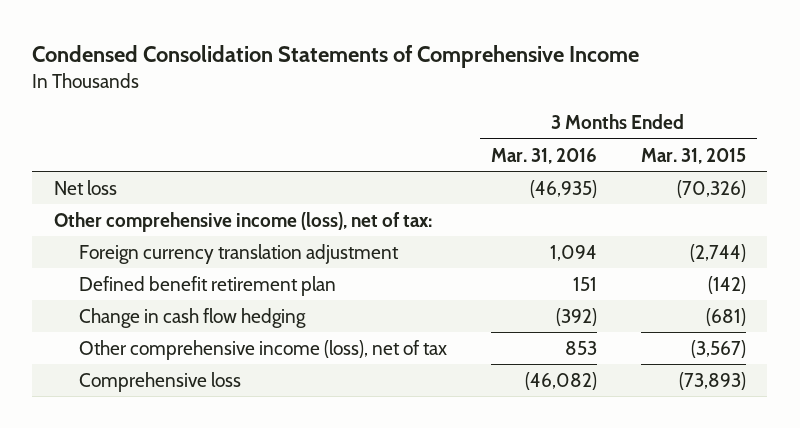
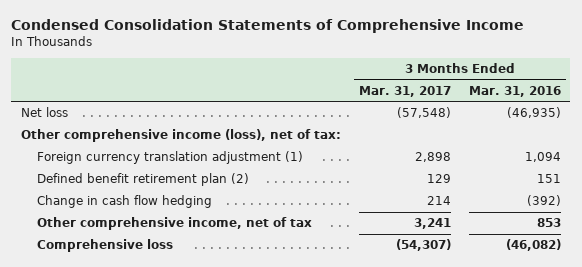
[640,147,746,164] Mar. 31, 2015 -> none
none -> [358,85,451,97] Mar. 31, 2017
[79,243,400,264] Foreign currency translation adjustment -> [36,151,303,165] Foreign currency translation adjustment (1)
[79,275,337,296] Defined benefit retirement plan -> [36,173,249,187] Defined benefit retirement plan (2)
[79,339,448,360] Other comprehensive income (loss), net of tax -> [36,217,312,231] Other comprehensive income, net of tax

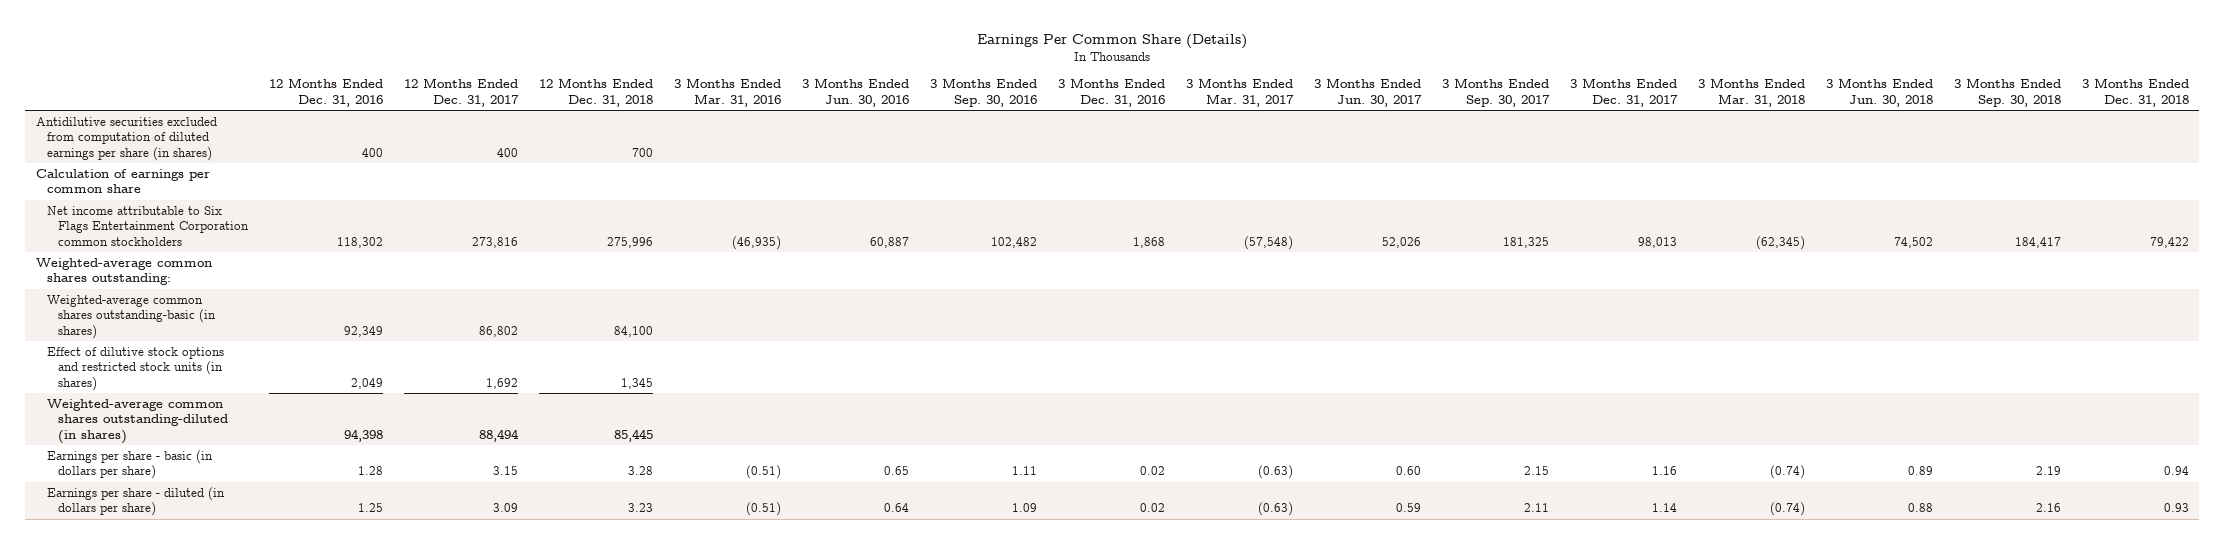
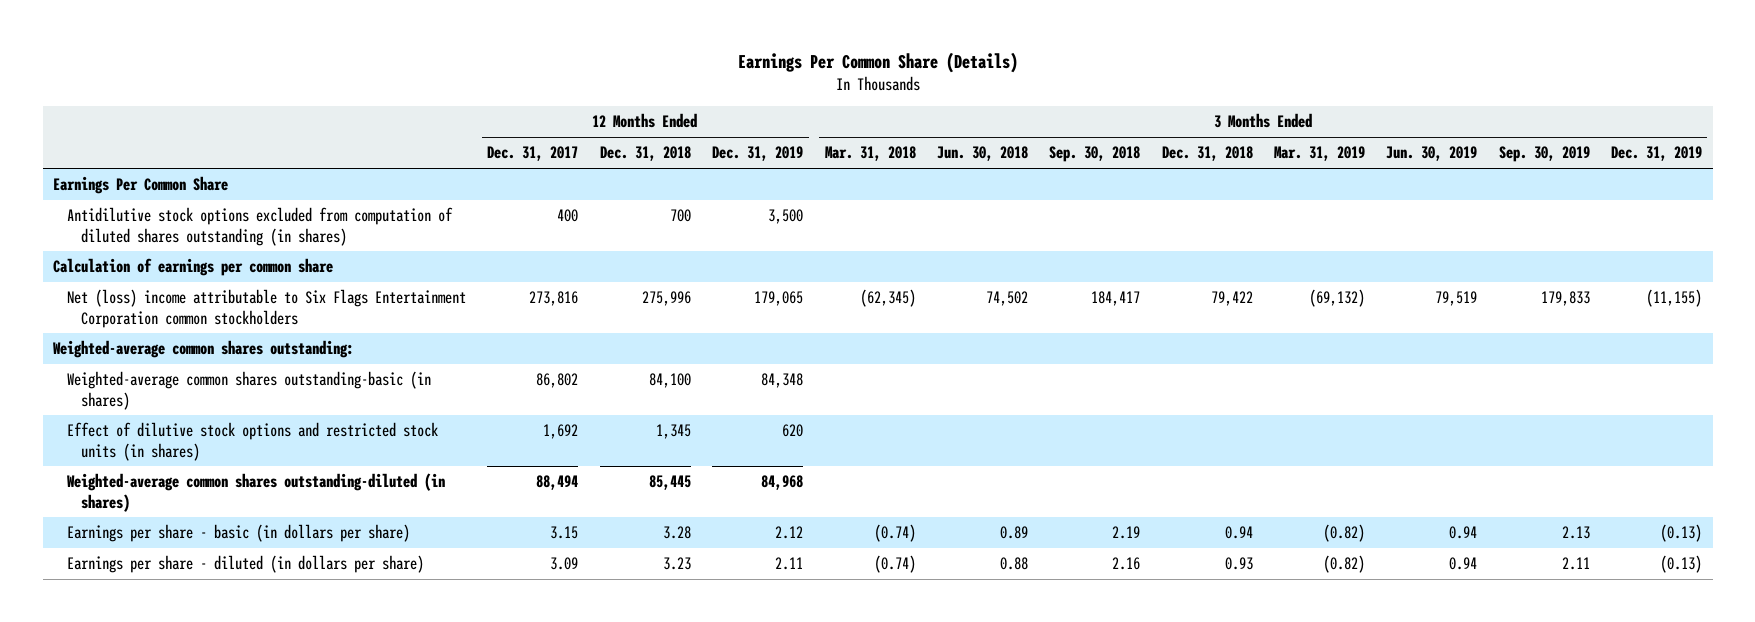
[268,78,383,107] 12 Months Ended Dec. 31, 2016 -> none
[673,78,781,107] 3 Months Ended Mar. 31, 2016 -> none
[801,78,909,107] 3 Months Ended Jun. 30, 2016 -> none
[929,78,1037,107] 3 Months Ended Sep. 30, 2016 -> none
[1057,78,1165,107] 3 Months Ended Dec. 31, 2016 -> none
[1185,78,1294,107] 3 Months Ended Mar. 31, 2017 -> none
[1313,78,1422,107] 3 Months Ended Jun. 30, 2017 -> none
[1441,78,1550,107] 3 Months Ended Sep. 30, 2017 -> none
[1569,78,1678,107] 3 Months Ended Dec. 31, 2017 -> none
none -> [712,146,804,162] Dec. 31, 2019
none -> [1273,146,1365,162] Mar. 31, 2019
none -> [1386,146,1478,162] Jun. 30, 2019
none -> [1498,146,1590,163] Sep. 30, 2019
none -> [1610,146,1702,162] Dec. 31, 2019
none -> [53,176,229,195] Earnings Per Common Share
[35,117,217,161] Antidilutive securities excluded from computation of diluted earnings per share (in shares) -> [67,207,454,246] Antidilutive stock options excluded from computation of diluted shares outstanding (in shares)
[46,206,249,246] Net income attributable to Six Flags Entertainment Corporation common stockholders -> [67,289,467,328] Net (loss) income attributable to Six Flags Entertainment Corporation common stockholders

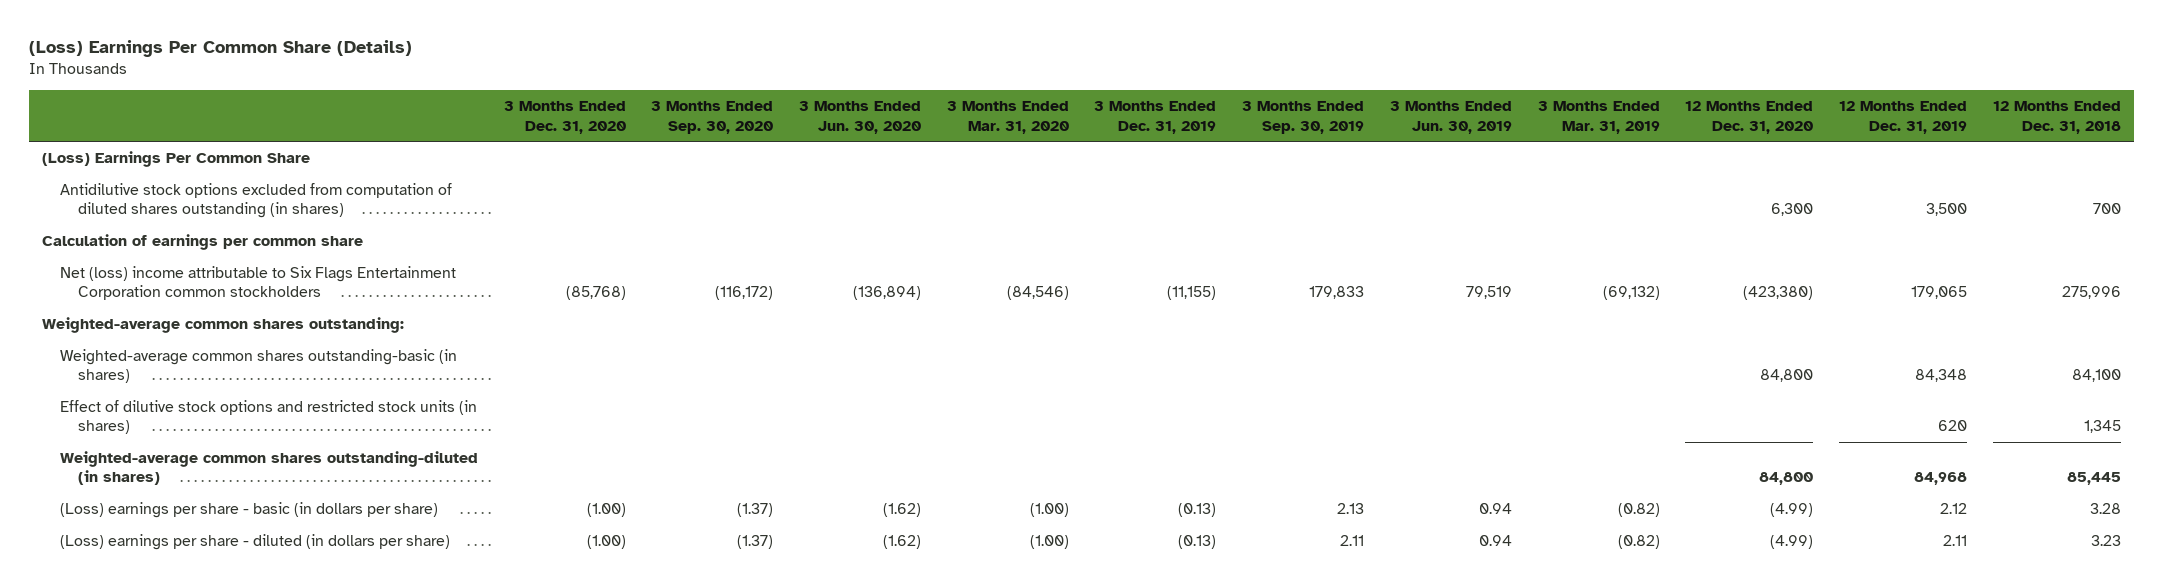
[737,51,1018,73] Earnings Per Common Share (Details) -> [28,40,412,58] (Loss) Earnings Per Common Share (Details)
[487,146,579,162] Dec. 31, 2017 -> none
[824,146,916,162] Mar. 31, 2018 -> none
[936,146,1028,162] Jun. 30, 2018 -> none
[1049,146,1141,163] Sep. 30, 2018 -> none
[1161,146,1253,162] Dec. 31, 2018 -> none
none -> [503,101,626,134] 3 Months Ended Dec. 31, 2020
none -> [651,101,774,134] 3 Months Ended Sep. 30, 2020
none -> [799,101,922,134] 3 Months Ended Jun. 30, 2020
none -> [946,101,1069,134] 3 Months Ended Mar. 31, 2020
none -> [1685,101,1814,134] 12 Months Ended Dec. 31, 2020
[53,176,229,195] Earnings Per Common Share -> [41,151,310,168] (Loss) Earnings Per Common Share
[67,524,411,543] Earnings per share - basic (in dollars per share) -> [59,502,438,519] (Loss) earnings per share - basic (in dollars per share)
[67,555,425,574] Earnings per share - diluted (in dollars per share) -> [59,534,450,551] (Loss) earnings per share - diluted (in dollars per share)

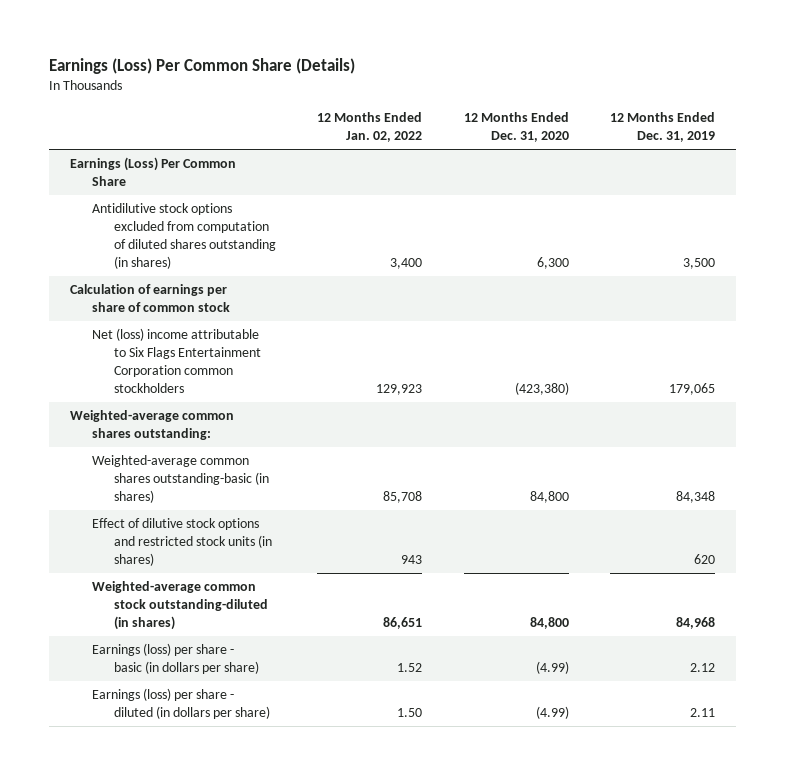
[28,40,412,58] (Loss) Earnings Per Common Share (Details) -> [48,57,355,74] Earnings (Loss) Per Common Share (Details)
[503,101,626,134] 3 Months Ended Dec. 31, 2020 -> none
[651,101,774,134] 3 Months Ended Sep. 30, 2020 -> none
[799,101,922,134] 3 Months Ended Jun. 30, 2020 -> none
[946,101,1069,134] 3 Months Ended Mar. 31, 2020 -> none
[1094,101,1217,134] 3 Months Ended Dec. 31, 2019 -> none
[1242,101,1365,134] 3 Months Ended Sep. 30, 2019 -> none
[1389,101,1512,134] 3 Months Ended Jun. 30, 2019 -> none
[1537,101,1660,134] 3 Months Ended Mar. 31, 2019 -> none
[1992,101,2121,134] 12 Months Ended Dec. 31, 2018 -> none
none -> [317,112,423,143] 12 Months Ended Jan. 02, 2022
[41,151,310,168] (Loss) Earnings Per Common Share -> [69,157,236,187] Earnings (Loss) Per Common Share
[41,234,363,251] Calculation of earnings per common share -> [69,284,230,313] Calculation of earnings per share of common stock
[59,451,478,486] Weighted-average common shares outstanding-diluted (in shares) -> [91,581,269,631] Weighted-average common stock outstanding-diluted (in shares)
[59,502,438,519] (Loss) earnings per share - basic (in dollars per share) -> [91,643,260,675] Earnings (loss) per share - basic (in dollars per share)
[59,534,450,551] (Loss) earnings per share - diluted (in dollars per share) -> [91,688,271,720] Earnings (loss) per share - diluted (in dollars per share)

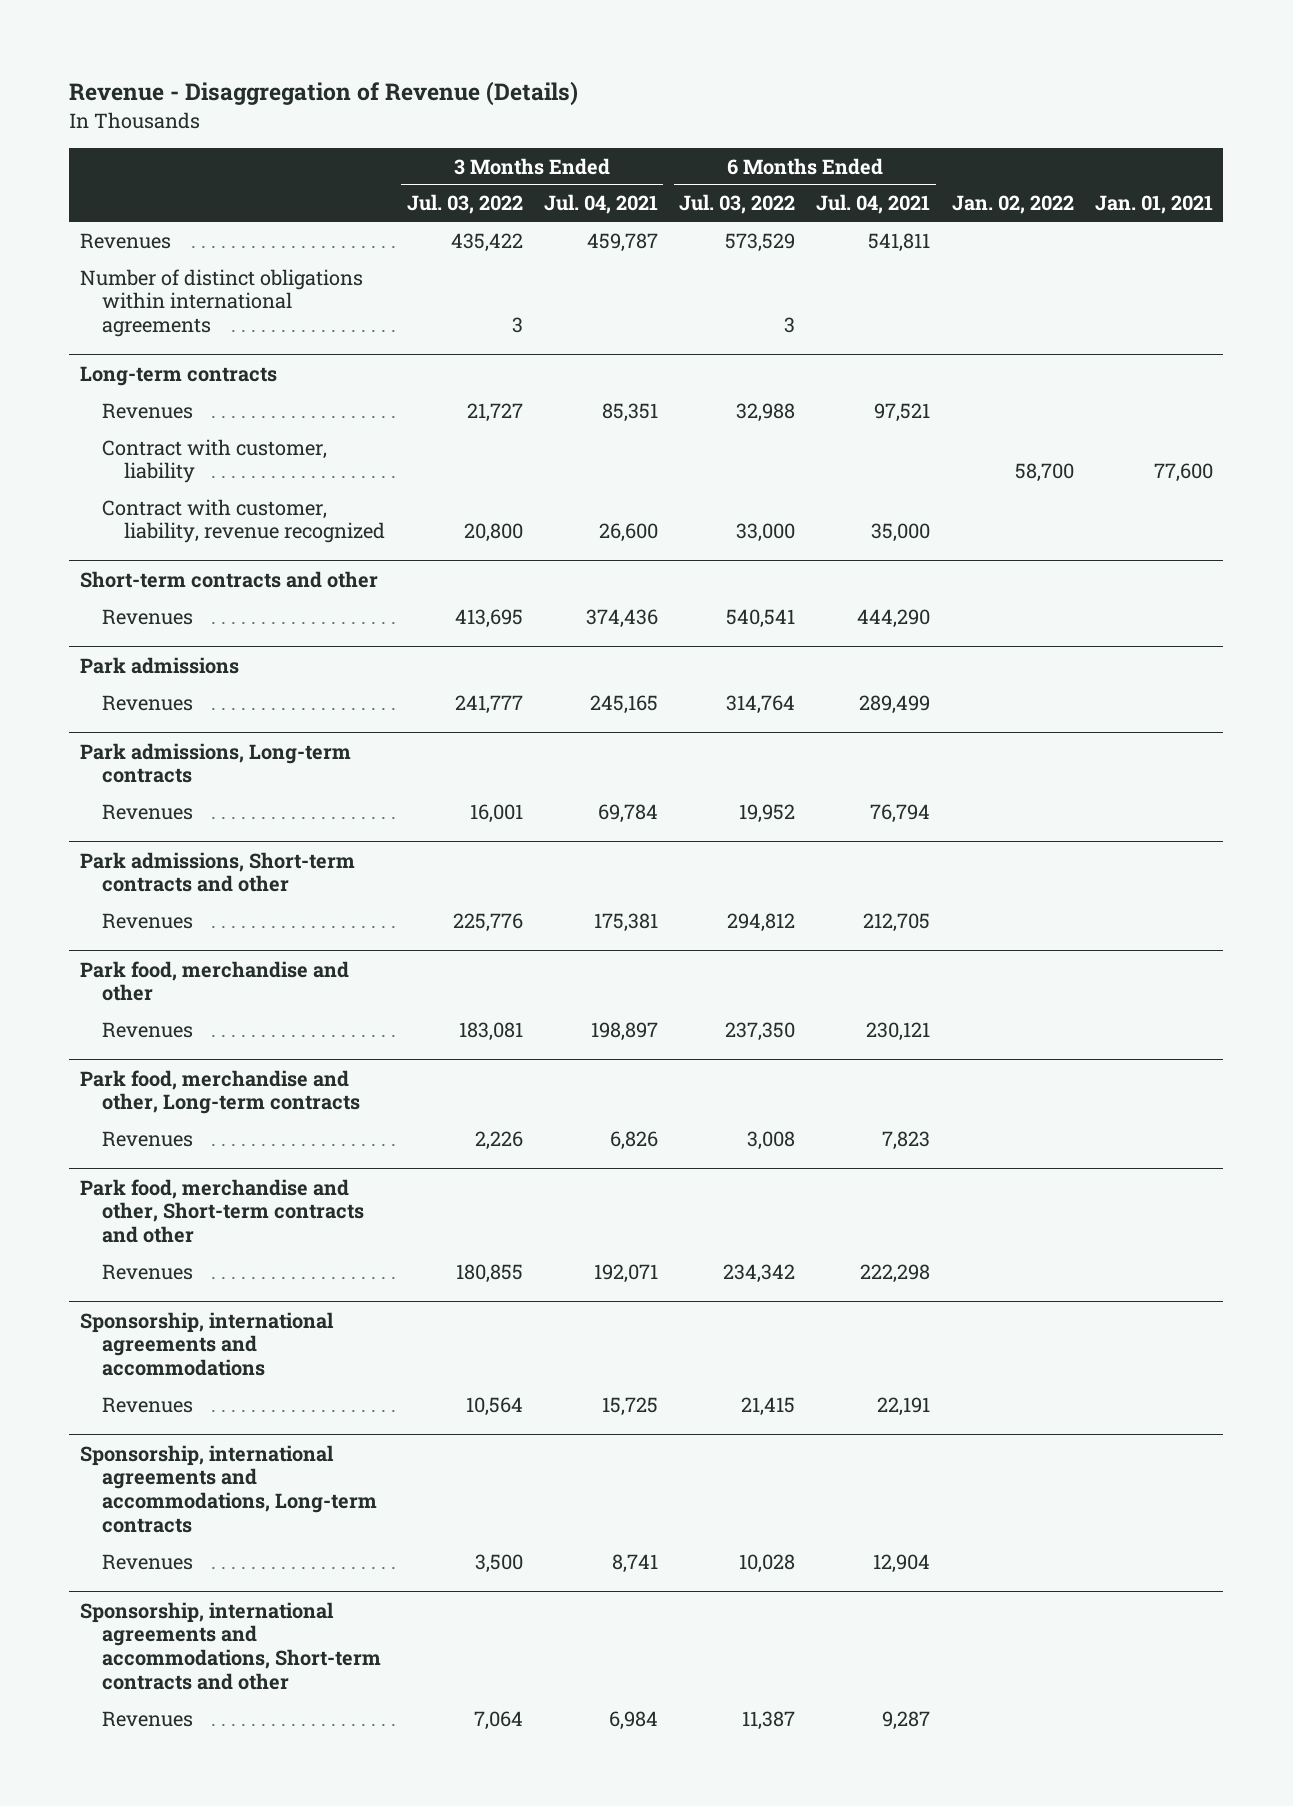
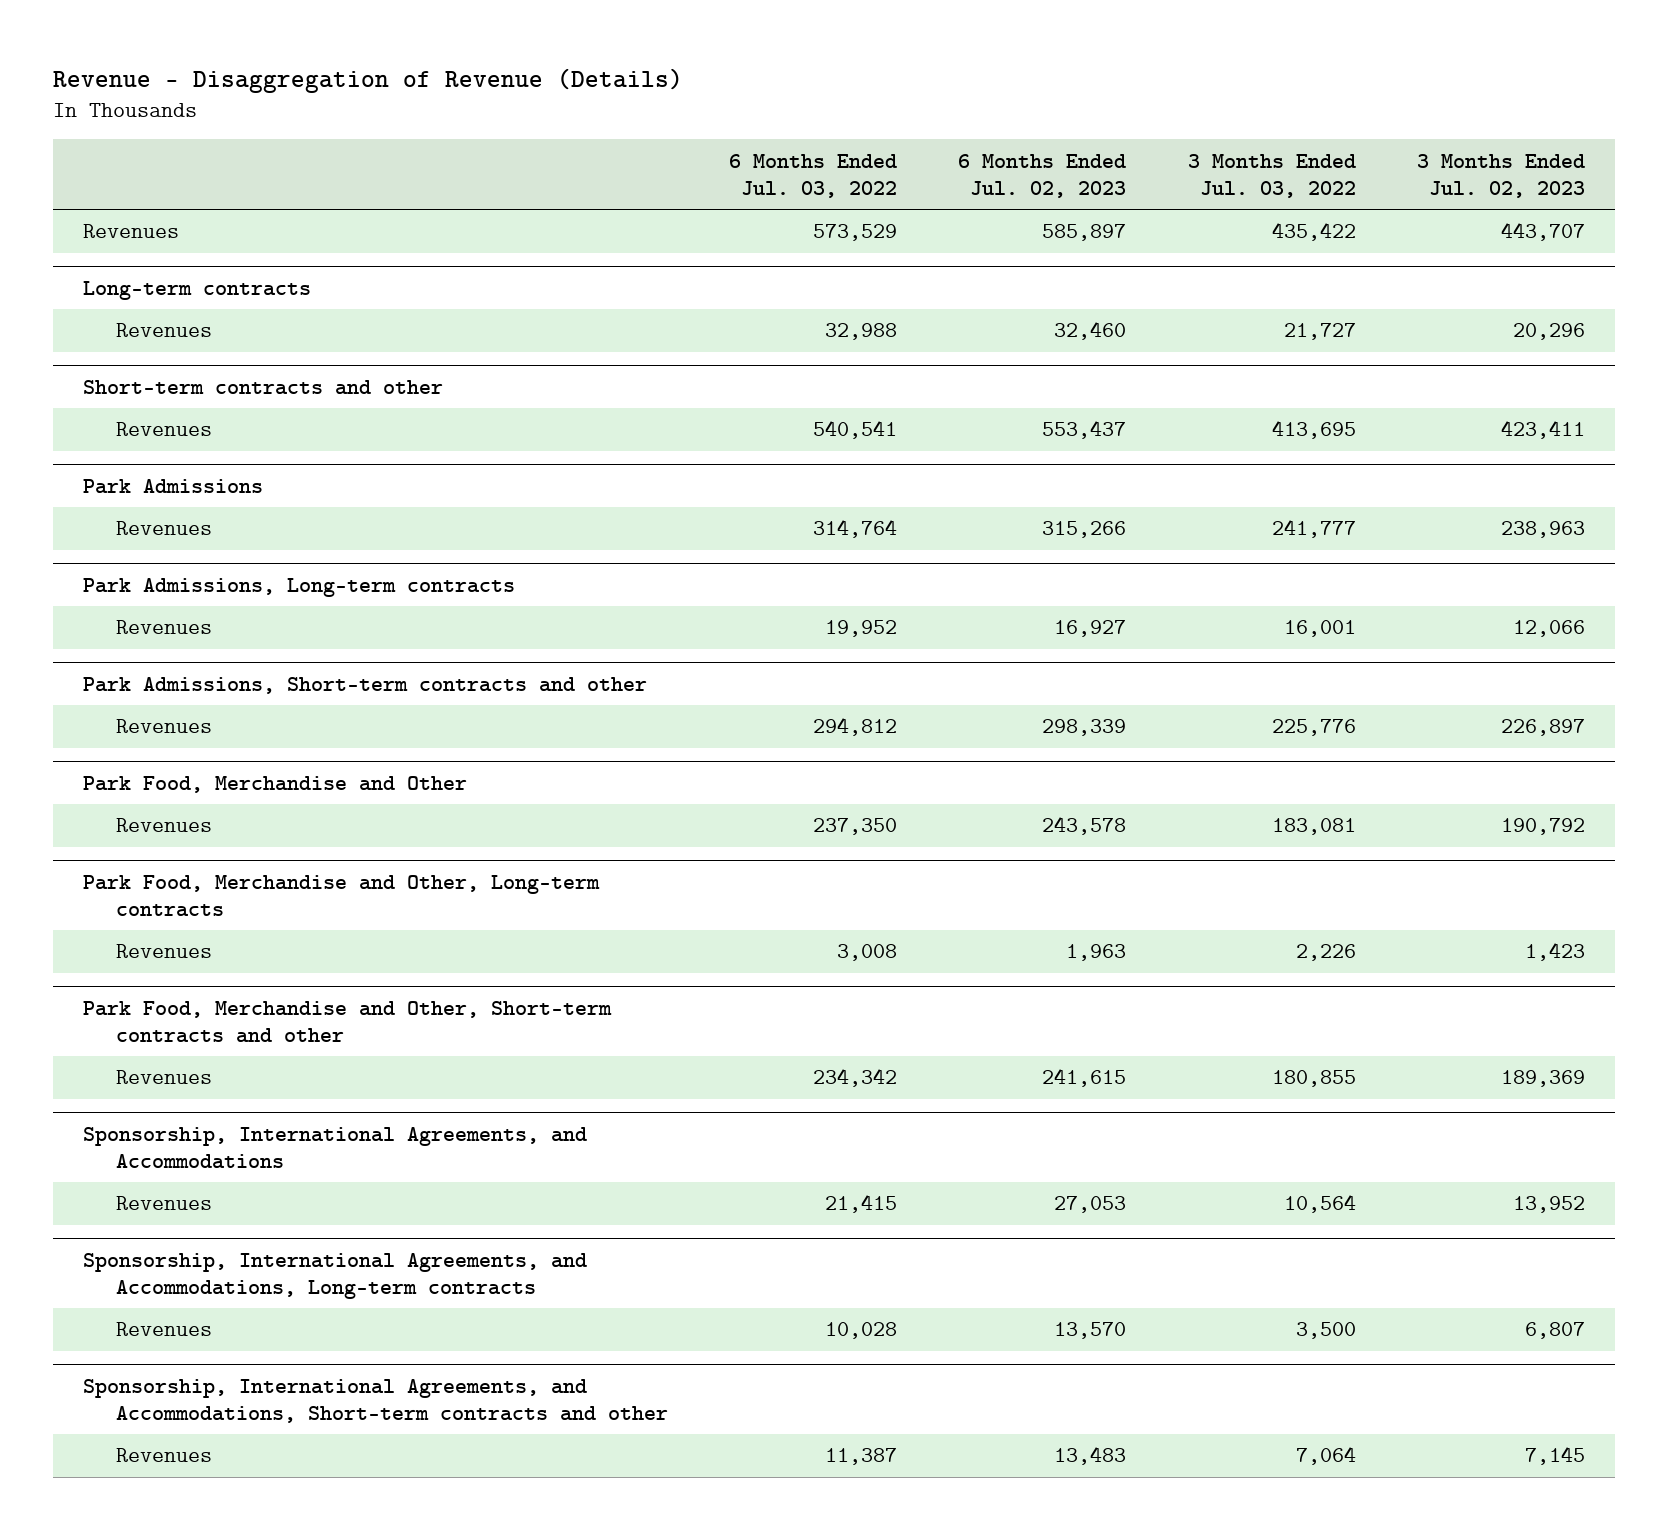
[543,194,658,215] Jul. 04, 2021 -> none
[816,194,931,215] Jul. 04, 2021 -> none
[951,195,1074,215] Jan. 02, 2022 -> none
[1094,195,1213,215] Jan. 01, 2021 -> none
none -> [958,153,1127,198] 6 Months Ended Jul. 02, 2023
none -> [1416,153,1585,198] 3 Months Ended Jul. 02, 2023
[79,268,363,338] Number of distinct obligations within international agreements -> none
[102,438,328,484] Contract with customer, liability -> none
[102,498,386,544] Contract with customer, liability, revenue recognized -> none
[79,656,239,674] Park admissions -> [83,478,264,494] Park Admissions
[79,742,351,784] Park admissions, Long-term contracts -> [83,577,516,597] Park Admissions, Long-term contracts
[79,851,355,893] Park admissions, Short-term contracts and other -> [83,676,648,694] Park Admissions, Short-term contracts and other
[79,960,349,1002] Park food, merchandise and other -> [83,775,468,793] Park Food, Merchandise and Other
[79,1069,361,1115] Park food, merchandise and other, Long-term contracts -> [83,874,601,917] Park Food, Merchandise and Other, Long-term contracts
[79,1178,365,1244] Park food, merchandise and other, Short-term contracts and other -> [83,1000,613,1043] Park Food, Merchandise and Other, Short-term contracts and other
[79,1311,334,1377] Sponsorship, international agreements and accommodations -> [83,1126,588,1169] Sponsorship, International Agreements, and Accommodations
[79,1444,378,1533] Sponsorship, international agreements and accommodations, Long-term contracts -> [83,1252,588,1299] Sponsorship, International Agreements, and Accommodations, Long-term contracts
[79,1601,382,1690] Sponsorship, international agreements and accommodations, Short-term contracts and other -> [83,1378,668,1423] Sponsorship, International Agreements, and Accommodations, Short-term contracts and other

